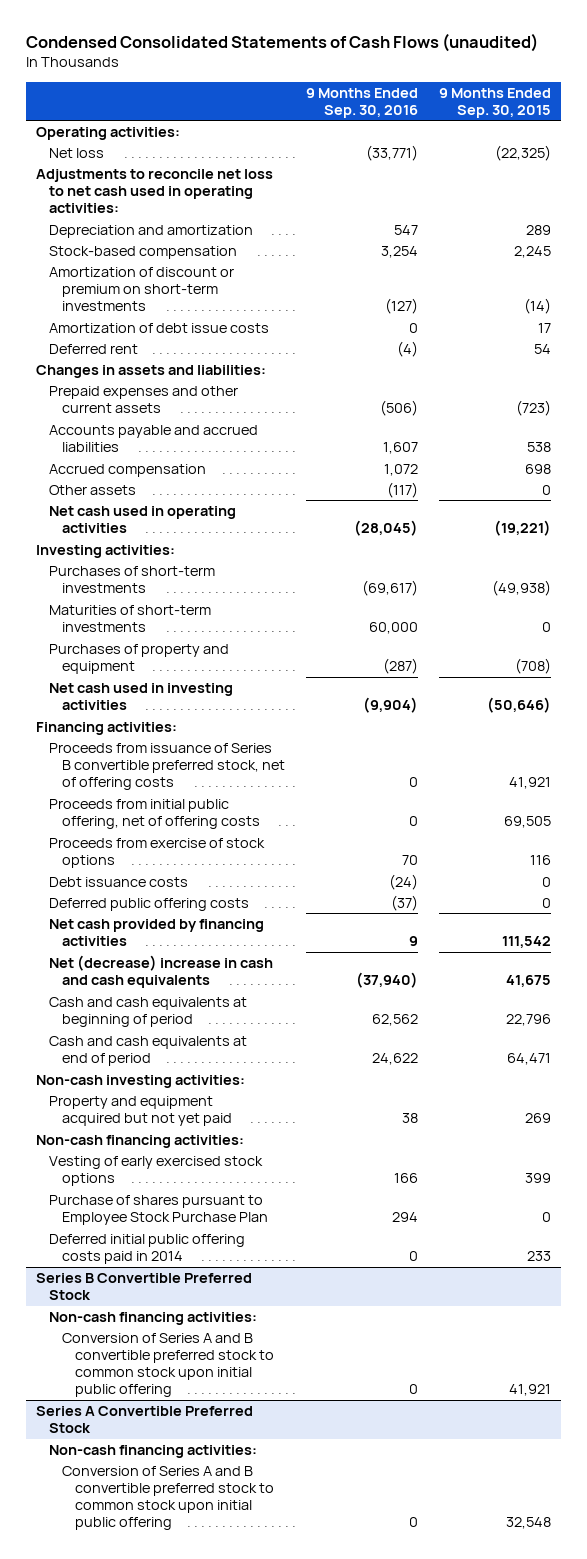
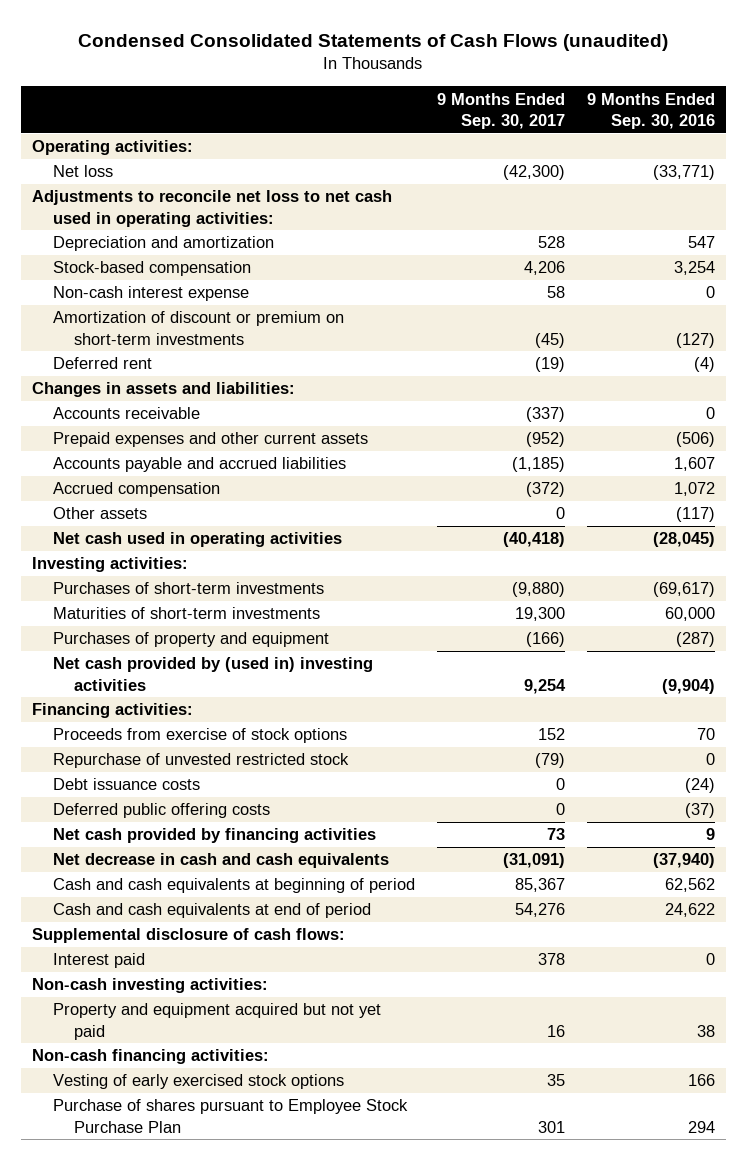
[438,87,551,118] 9 Months Ended Sep. 30, 2015 -> none
none -> [436,92,565,129] 9 Months Ended Sep. 30, 2017
none -> [52,286,249,302] Non-cash interest expense
[49,322,270,333] Amortization of debt issue costs -> none
none -> [52,407,200,420] Accounts receivable
[49,682,234,711] Net cash used in investing activities -> [52,657,373,691] Net cash provided by (used in) investing activities
[49,742,286,791] Proceeds from issuance of Series B convertible preferred stock, net of offering costs -> none
[49,798,261,830] Proceeds from initial public offering, net of offering costs -> none
none -> [52,753,349,769] Repurchase of unvested restricted stock
[49,954,274,989] Net (decrease) increase in cash and cash equivalents -> [52,853,389,869] Net decrease in cash and cash equivalents
none -> [31,928,345,944] Supplemental disclosure of cash flows:
none -> [52,953,145,969] Interest paid
[49,1233,246,1265] Deferred initial public offering costs paid in 2014 -> none
[36,1272,253,1301] Series B Convertible Preferred Stock -> none
[49,1311,258,1325] Non-cash financing activities: -> none
[62,1332,275,1398] Conversion of Series A and B convertible preferred stock to common stock upon initial public offering -> none
[36,1405,254,1434] Series A Convertible Preferred Stock -> none
[49,1444,258,1458] Non-cash financing activities: -> none
[62,1465,275,1531] Conversion of Series A and B convertible preferred stock to common stock upon initial public offering -> none

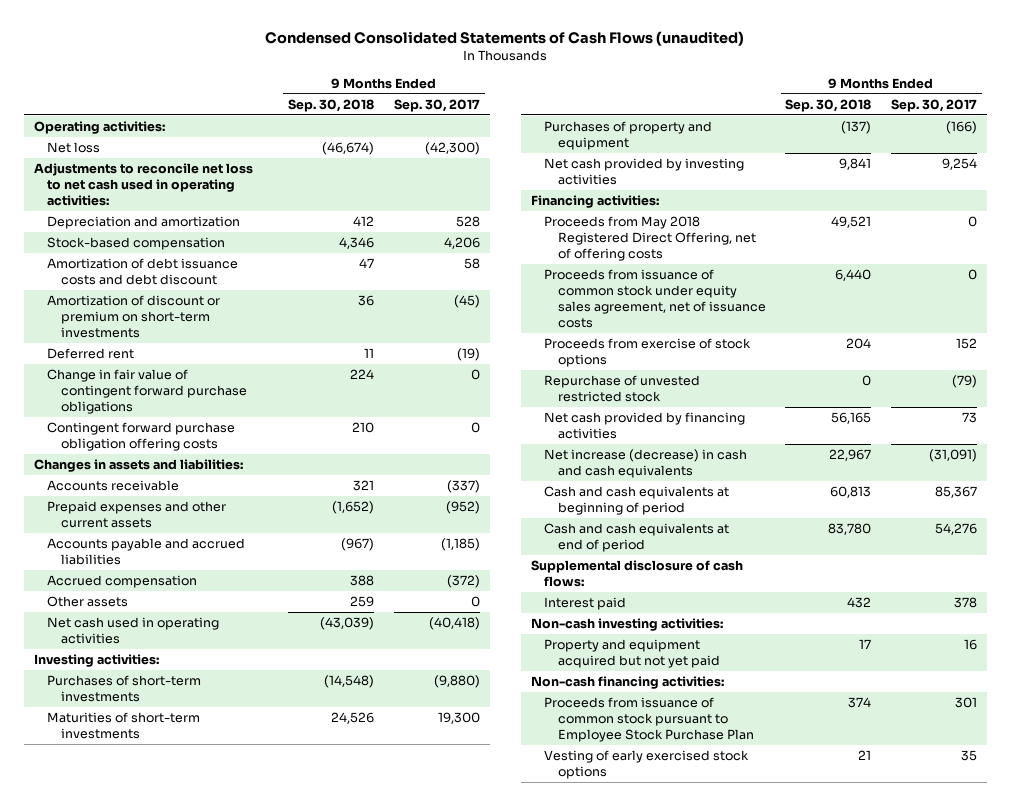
[586,92,715,129] 9 Months Ended Sep. 30, 2016 -> none
none -> [288,98,375,112] Sep. 30, 2018
[52,286,249,302] Non-cash interest expense -> none
none -> [47,258,239,286] Amortization of debt issuance costs and debt discount
none -> [47,369,247,415] Change in fair value of contingent forward purchase obligations
none -> [47,422,236,452] Contingent forward purchase obligation offering costs
[52,657,373,691] Net cash provided by (used in) investing activities -> [544,158,745,186] Net cash provided by investing activities
none -> [544,216,756,262] Proceeds from May 2018 Registered Direct Offering, net of offering costs
none -> [544,269,766,329] Proceeds from issuance of common stock under equity sales agreement, net of issuance costs
[52,778,200,791] Debt issuance costs -> none
[52,803,270,819] Deferred public offering costs -> none
[52,853,389,869] Net decrease in cash and cash equivalents -> [544,449,748,479] Net increase (decrease) in cash and cash equivalents
none -> [544,697,754,743] Proceeds from issuance of common stock pursuant to Employee Stock Purchase Plan
[52,1099,408,1133] Purchase of shares pursuant to Employee Stock Purchase Plan -> none

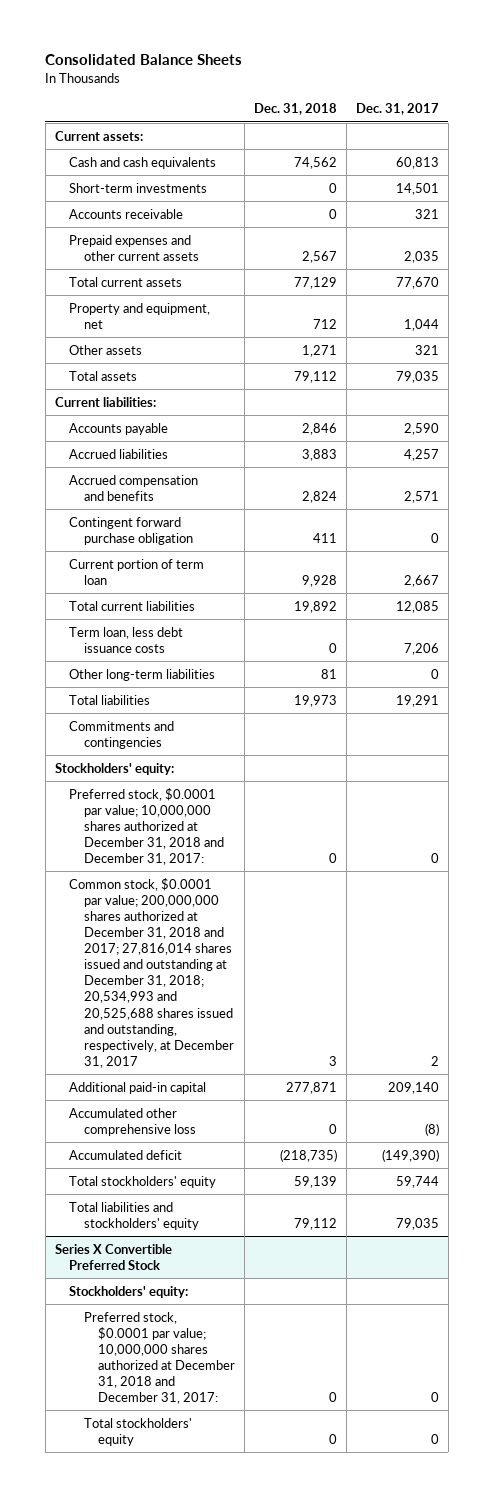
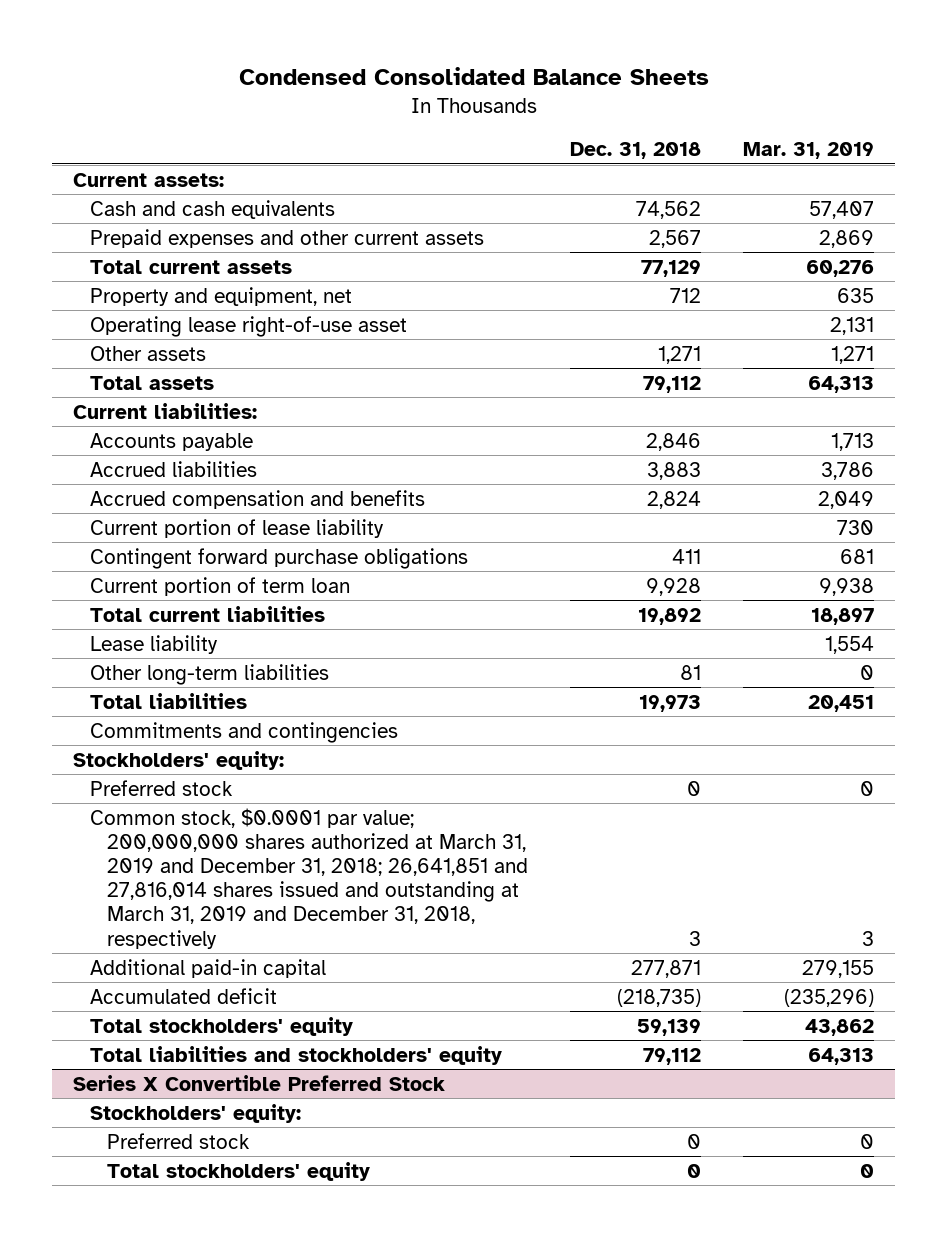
[45,54,243,66] Consolidated Balance Sheets -> [238,66,709,85] Condensed Consolidated Balance Sheets
[355,103,439,116] Dec. 31, 2017 -> none
none -> [743,142,875,160] Mar. 31, 2019
[69,182,208,193] Short-term investments -> none
[69,208,184,219] Accounts receivable -> none
none -> [90,315,408,337] Operating lease right-of-use asset
none -> [90,518,385,538] Current portion of lease liability
[69,516,193,545] Contingent forward purchase obligation -> [90,547,469,569] Contingent forward purchase obligations
[69,626,184,653] Term loan, less debt issuance costs -> none
none -> [90,634,219,654] Lease liability
[69,787,224,866] Preferred stock, $0.0001 par value; 10,000,000 shares authorized at December 31, 2018 and December 31, 2017: -> [90,779,234,796] Preferred stock
[69,877,234,1069] Common stock, $0.0001 par value; 200,000,000 shares authorized at December 31, 2018 and 2017; 27,816,014 shares issued and outstanding at December 31, 2018; 20,534,993 and 20,525,688 shares issued and outstanding, respectively, at December 31, 2017 -> [90,807,528,949] Common stock, $0.0001 par value; 200,000,000 shares authorized at March 31, 2019 and December 31, 2018; 26,641,851 and 27,816,014 shares issued and outstanding at March 31, 2019 and December 31, 2018, respectively
[69,1107,196,1136] Accumulated other comprehensive loss -> none
[83,1311,236,1405] Preferred stock, $0.0001 par value; 10,000,000 shares authorized at December 31, 2018 and December 31, 2017: -> [106,1132,250,1149] Preferred stock

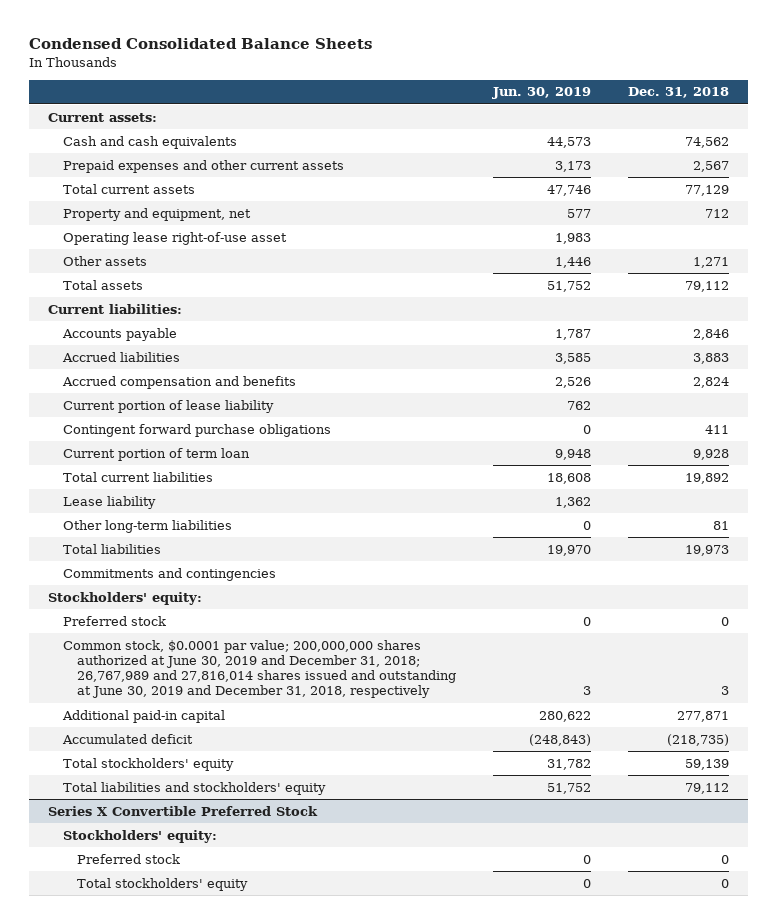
[743,142,875,160] Mar. 31, 2019 -> none
none -> [492,87,592,100] Jun. 30, 2019
[90,807,528,949] Common stock, $0.0001 par value; 200,000,000 shares authorized at March 31, 2019 and December 31, 2018; 26,641,851 and 27,816,014 shares issued and outstanding at March 31, 2019 and December 31, 2018, respectively -> [62,639,457,699] Common stock, $0.0001 par value; 200,000,000 shares authorized at June 30, 2019 and December 31, 2018; 26,767,989 and 27,816,014 shares issued and outstanding at June 30, 2019 and December 31, 2018, respectively

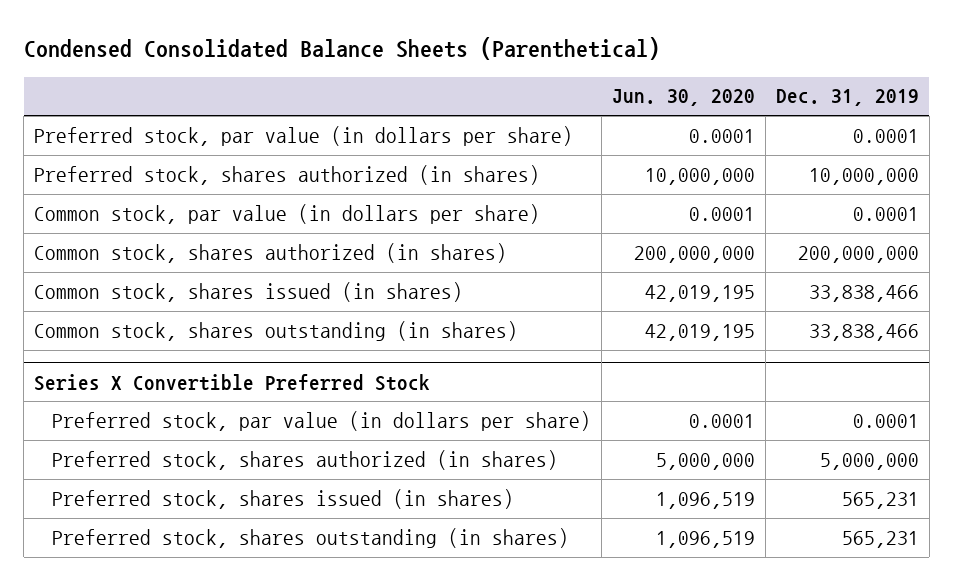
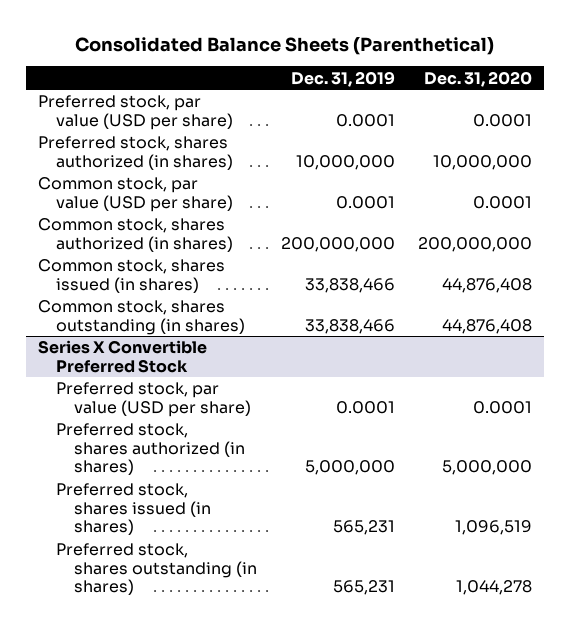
[23,36,660,60] Condensed Consolidated Balance Sheets (Parenthetical) -> [75,36,495,55] Consolidated Balance Sheets (Parenthetical)
[611,89,755,107] Jun. 30, 2020 -> none
none -> [424,70,533,87] Dec. 31, 2020
[34,125,574,146] Preferred stock, par value (in dollars per share) -> [37,95,233,130] Preferred stock, par value (USD per share)
[34,203,541,224] Common stock, par value (in dollars per share) -> [37,177,233,212] Common stock, par value (USD per share)
[51,410,591,431] Preferred stock, par value (in dollars per share) -> [55,382,251,417] Preferred stock, par value (USD per share)

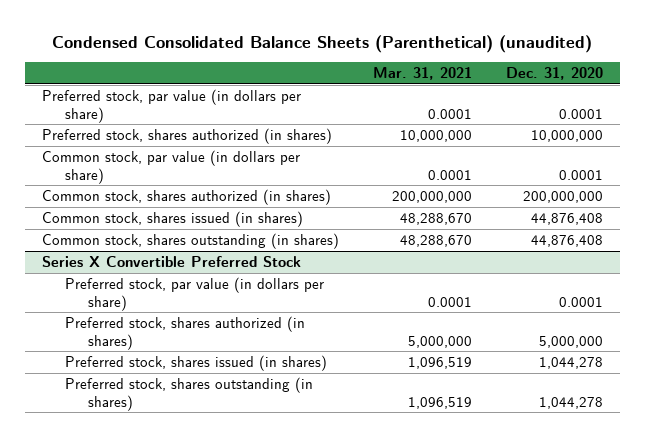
[75,36,495,55] Consolidated Balance Sheets (Parenthetical) -> [52,34,593,53] Condensed Consolidated Balance Sheets (Parenthetical) (unaudited)
[290,70,395,87] Dec. 31, 2019 -> none
none -> [372,66,472,80] Mar. 31, 2021
[37,95,233,130] Preferred stock, par value (USD per share) -> [41,88,301,123] Preferred stock, par value (in dollars per share)
[37,177,233,212] Common stock, par value (USD per share) -> [41,149,300,184] Common stock, par value (in dollars per share)
[55,382,251,417] Preferred stock, par value (USD per share) -> [64,276,324,311] Preferred stock, par value (in dollars per share)
[455,519,533,535] 1,096,519 -> [538,356,603,369] 1,044,278

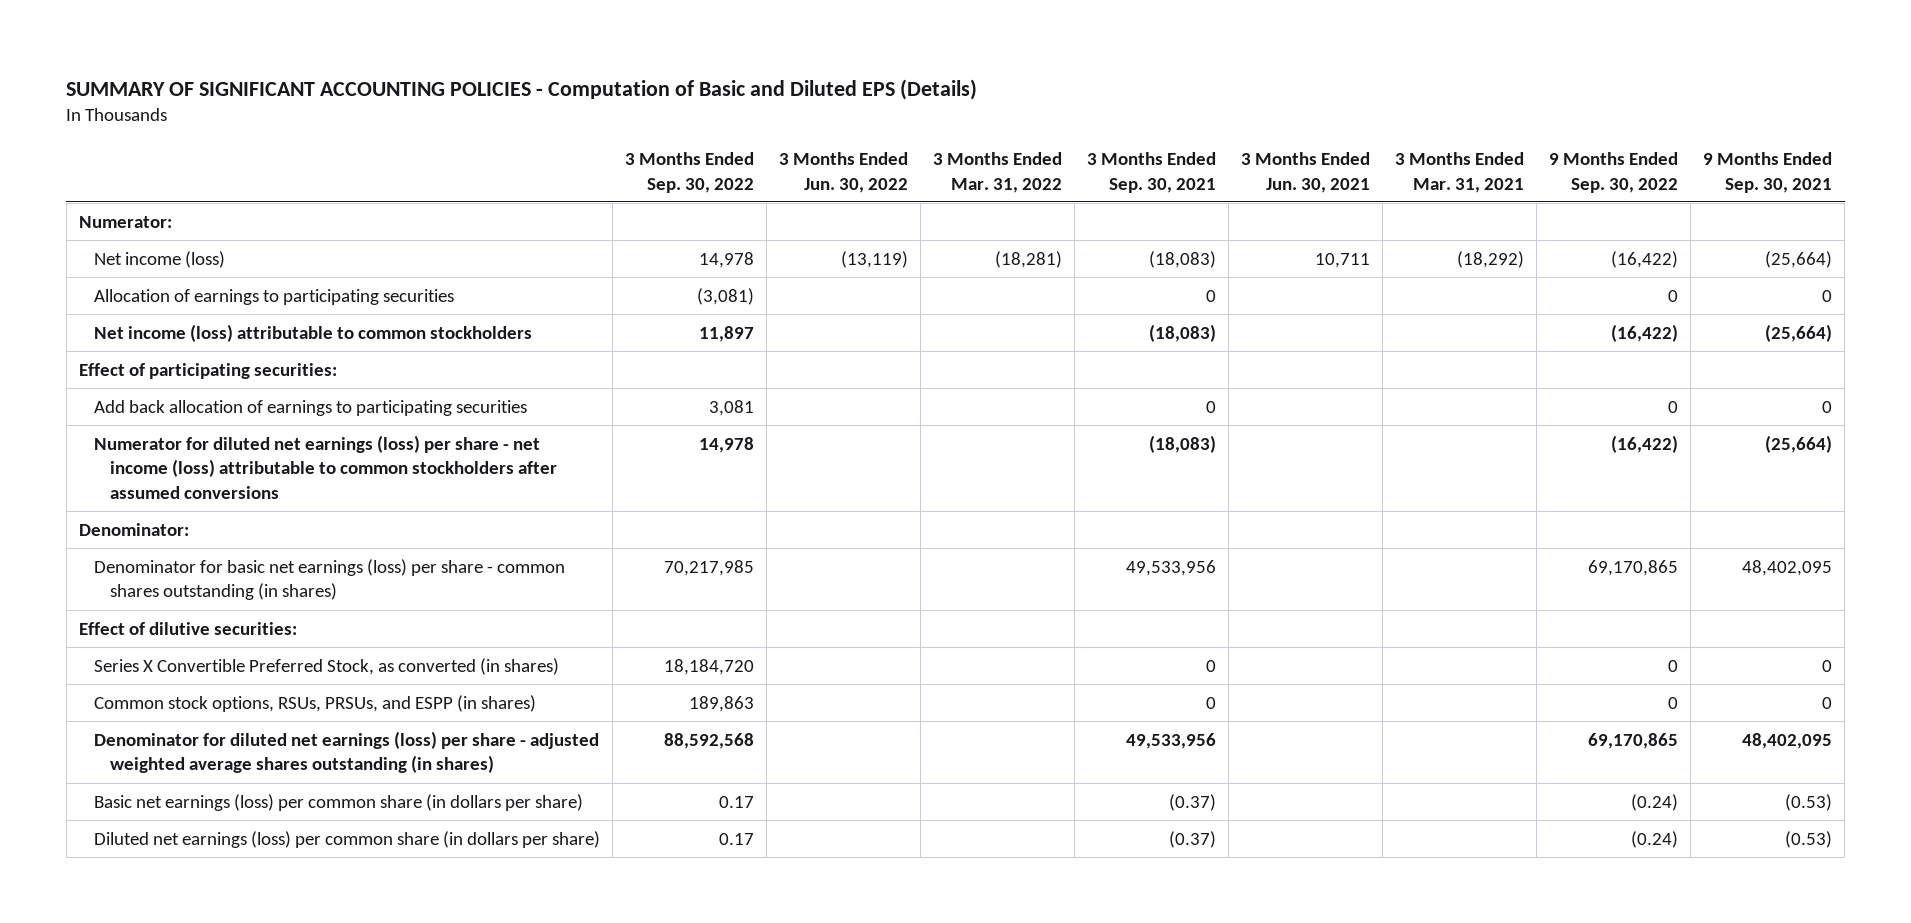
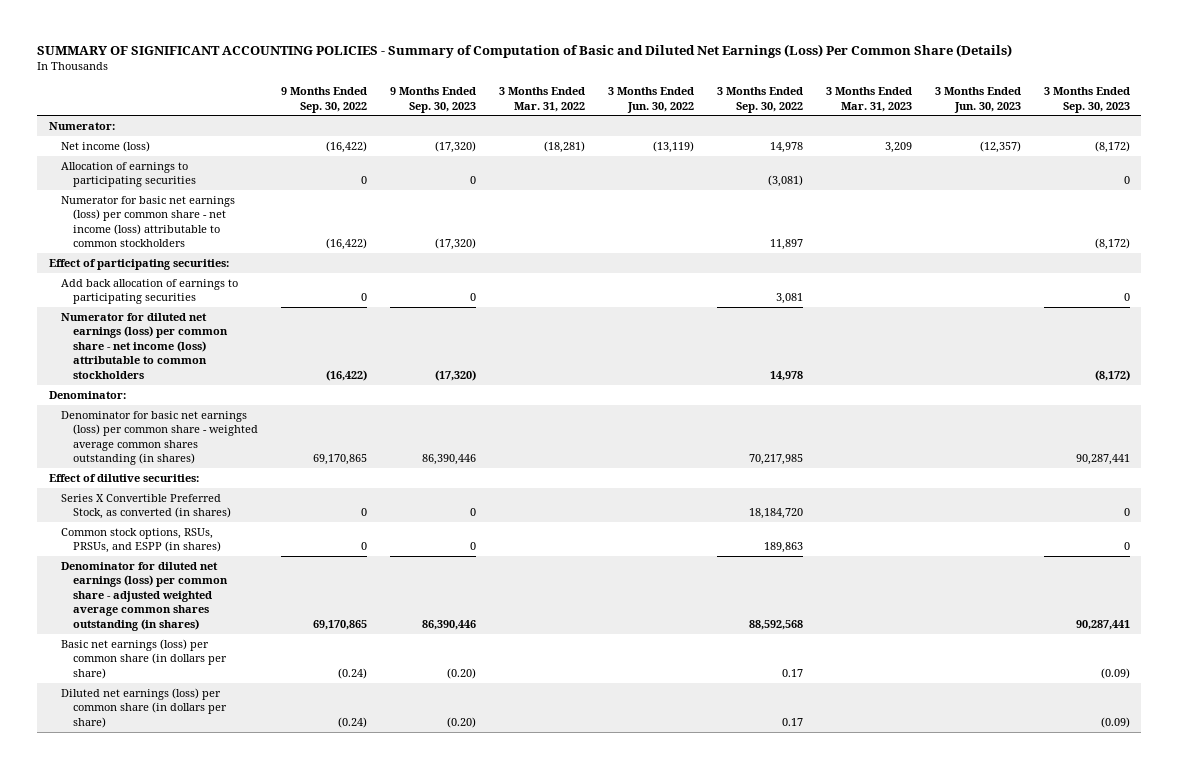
[66,78,978,100] SUMMARY OF SIGNIFICANT ACCOUNTING POLICIES - Computation of Basic and Diluted EPS (Details) -> [37,43,1013,58] SUMMARY OF SIGNIFICANT ACCOUNTING POLICIES - Summary of Computation of Basic and Diluted Net Earnings (Loss) Per Common Share (Details)
[1087,151,1217,193] 3 Months Ended Sep. 30, 2021 -> none
[1241,151,1371,193] 3 Months Ended Jun. 30, 2021 -> none
[1395,151,1525,193] 3 Months Ended Mar. 31, 2021 -> none
[1703,151,1833,193] 9 Months Ended Sep. 30, 2021 -> none
none -> [390,87,477,113] 9 Months Ended Sep. 30, 2023
none -> [825,87,912,112] 3 Months Ended Mar. 31, 2023
none -> [934,87,1021,113] 3 Months Ended Jun. 30, 2023
none -> [1043,87,1130,113] 3 Months Ended Sep. 30, 2023
[94,323,533,342] Net income (loss) attributable to common stockholders -> [61,195,236,248] Numerator for basic net earnings (loss) per common share - net income (loss) attributable to common stockholders
[94,434,558,499] Numerator for diluted net earnings (loss) per share - net income (loss) attributable to common stockholders after assumed conversions -> [61,312,229,379] Numerator for diluted net earnings (loss) per common share - net income (loss) attributable to common stockholders
[94,558,566,601] Denominator for basic net earnings (loss) per share - common shares outstanding (in shares) -> [61,410,259,466] Denominator for basic net earnings (loss) per common share - weighted average common shares outstanding (in shares)
[94,730,600,774] Denominator for diluted net earnings (loss) per share - adjusted weighted average shares outstanding (in shares) -> [61,561,229,631] Denominator for diluted net earnings (loss) per common share - adjusted weighted average common shares outstanding (in shares)

